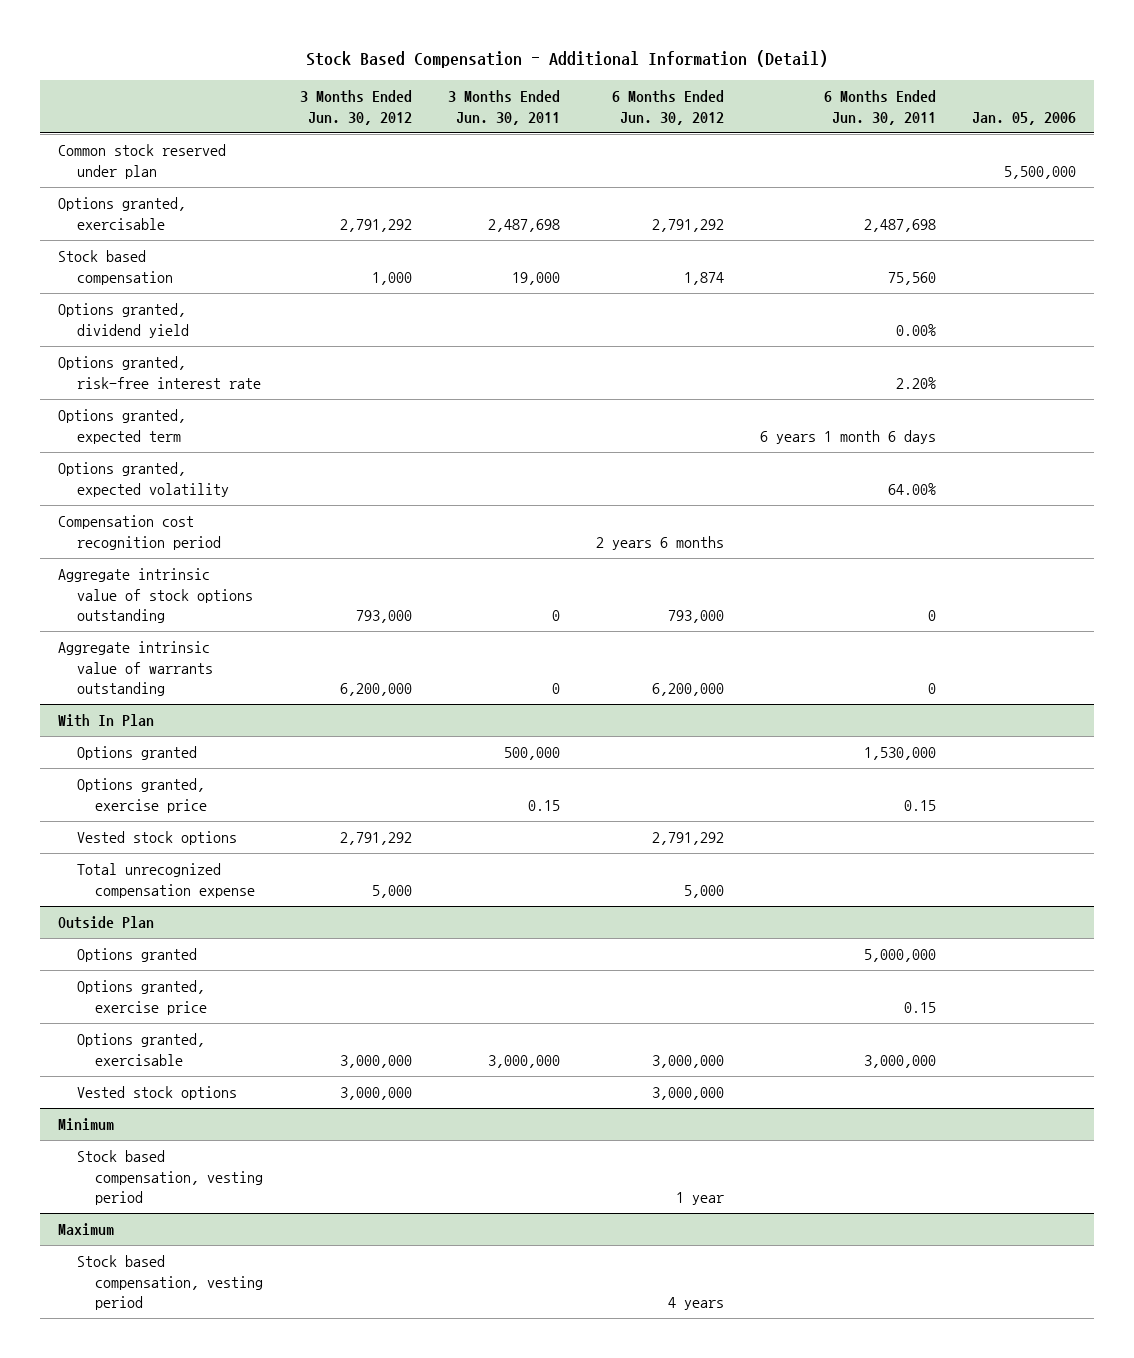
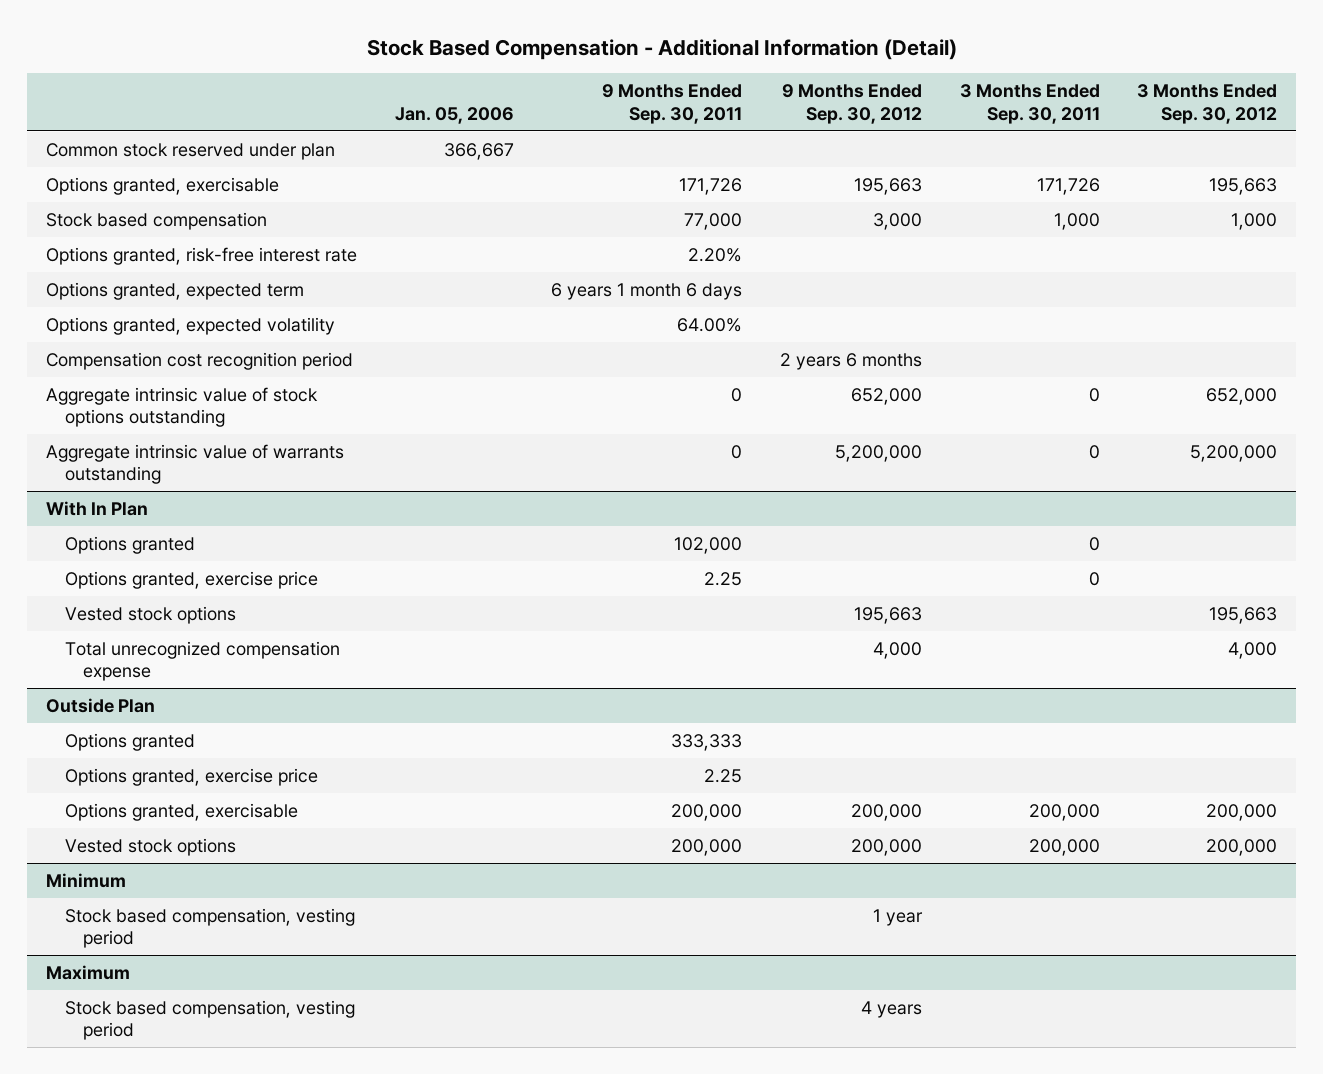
[299,90,412,125] 3 Months Ended Jun. 30, 2012 -> none
[447,90,560,125] 3 Months Ended Jun. 30, 2011 -> none
[611,90,724,125] 6 Months Ended Jun. 30, 2012 -> none
[823,90,936,125] 6 Months Ended Jun. 30, 2011 -> none
none -> [602,84,743,124] 9 Months Ended Sep. 30, 2011
none -> [781,84,922,124] 9 Months Ended Sep. 30, 2012
none -> [959,84,1100,124] 3 Months Ended Sep. 30, 2011
none -> [1137,84,1278,124] 3 Months Ended Sep. 30, 2012
[1004,165,1077,179] 5,500,000 -> [443,142,514,160] 366,667
[57,303,189,338] Options granted, dividend yield -> none

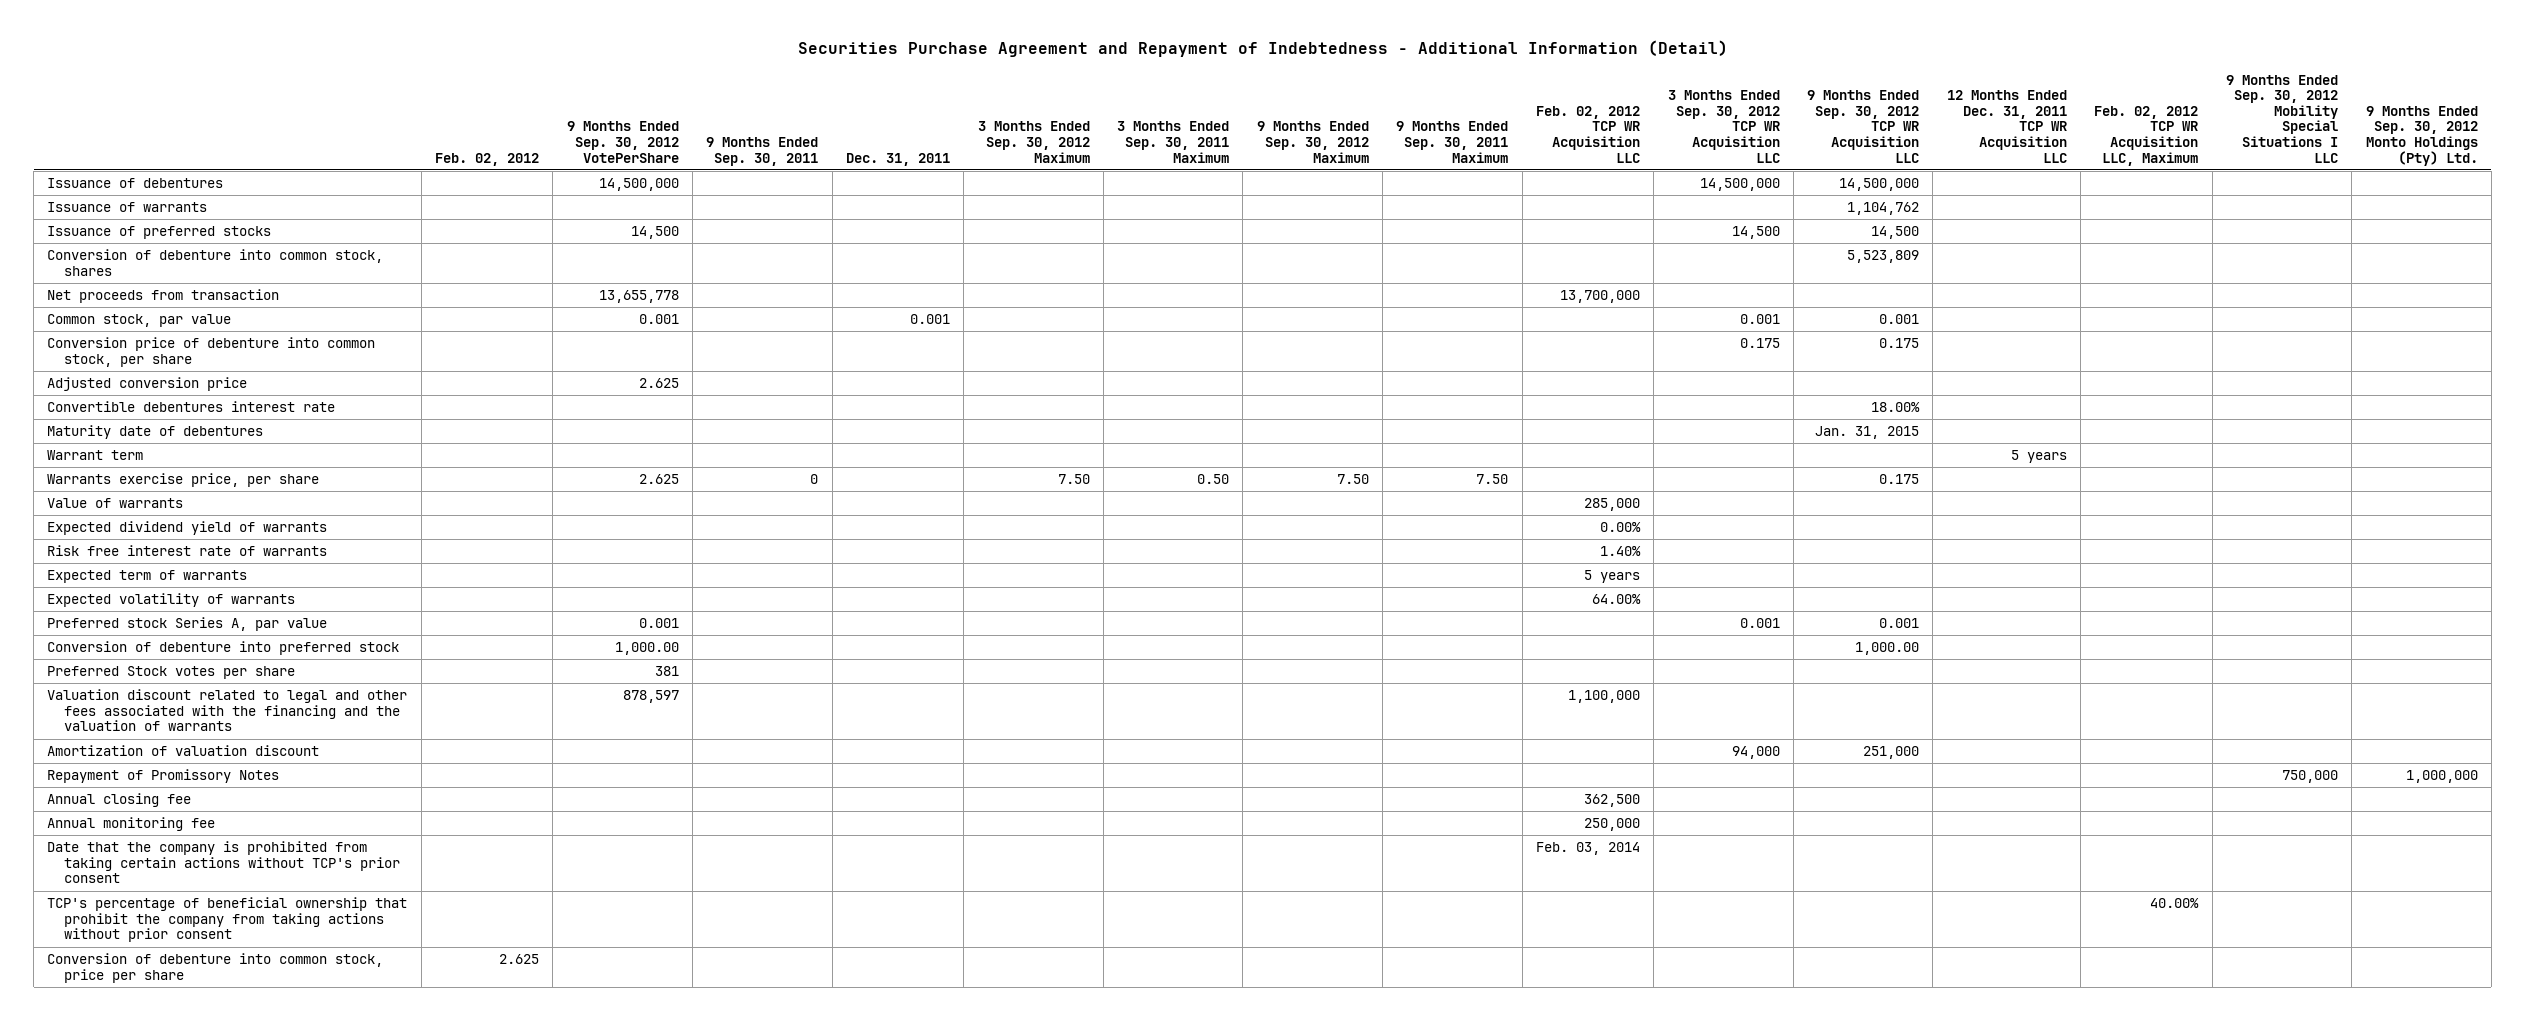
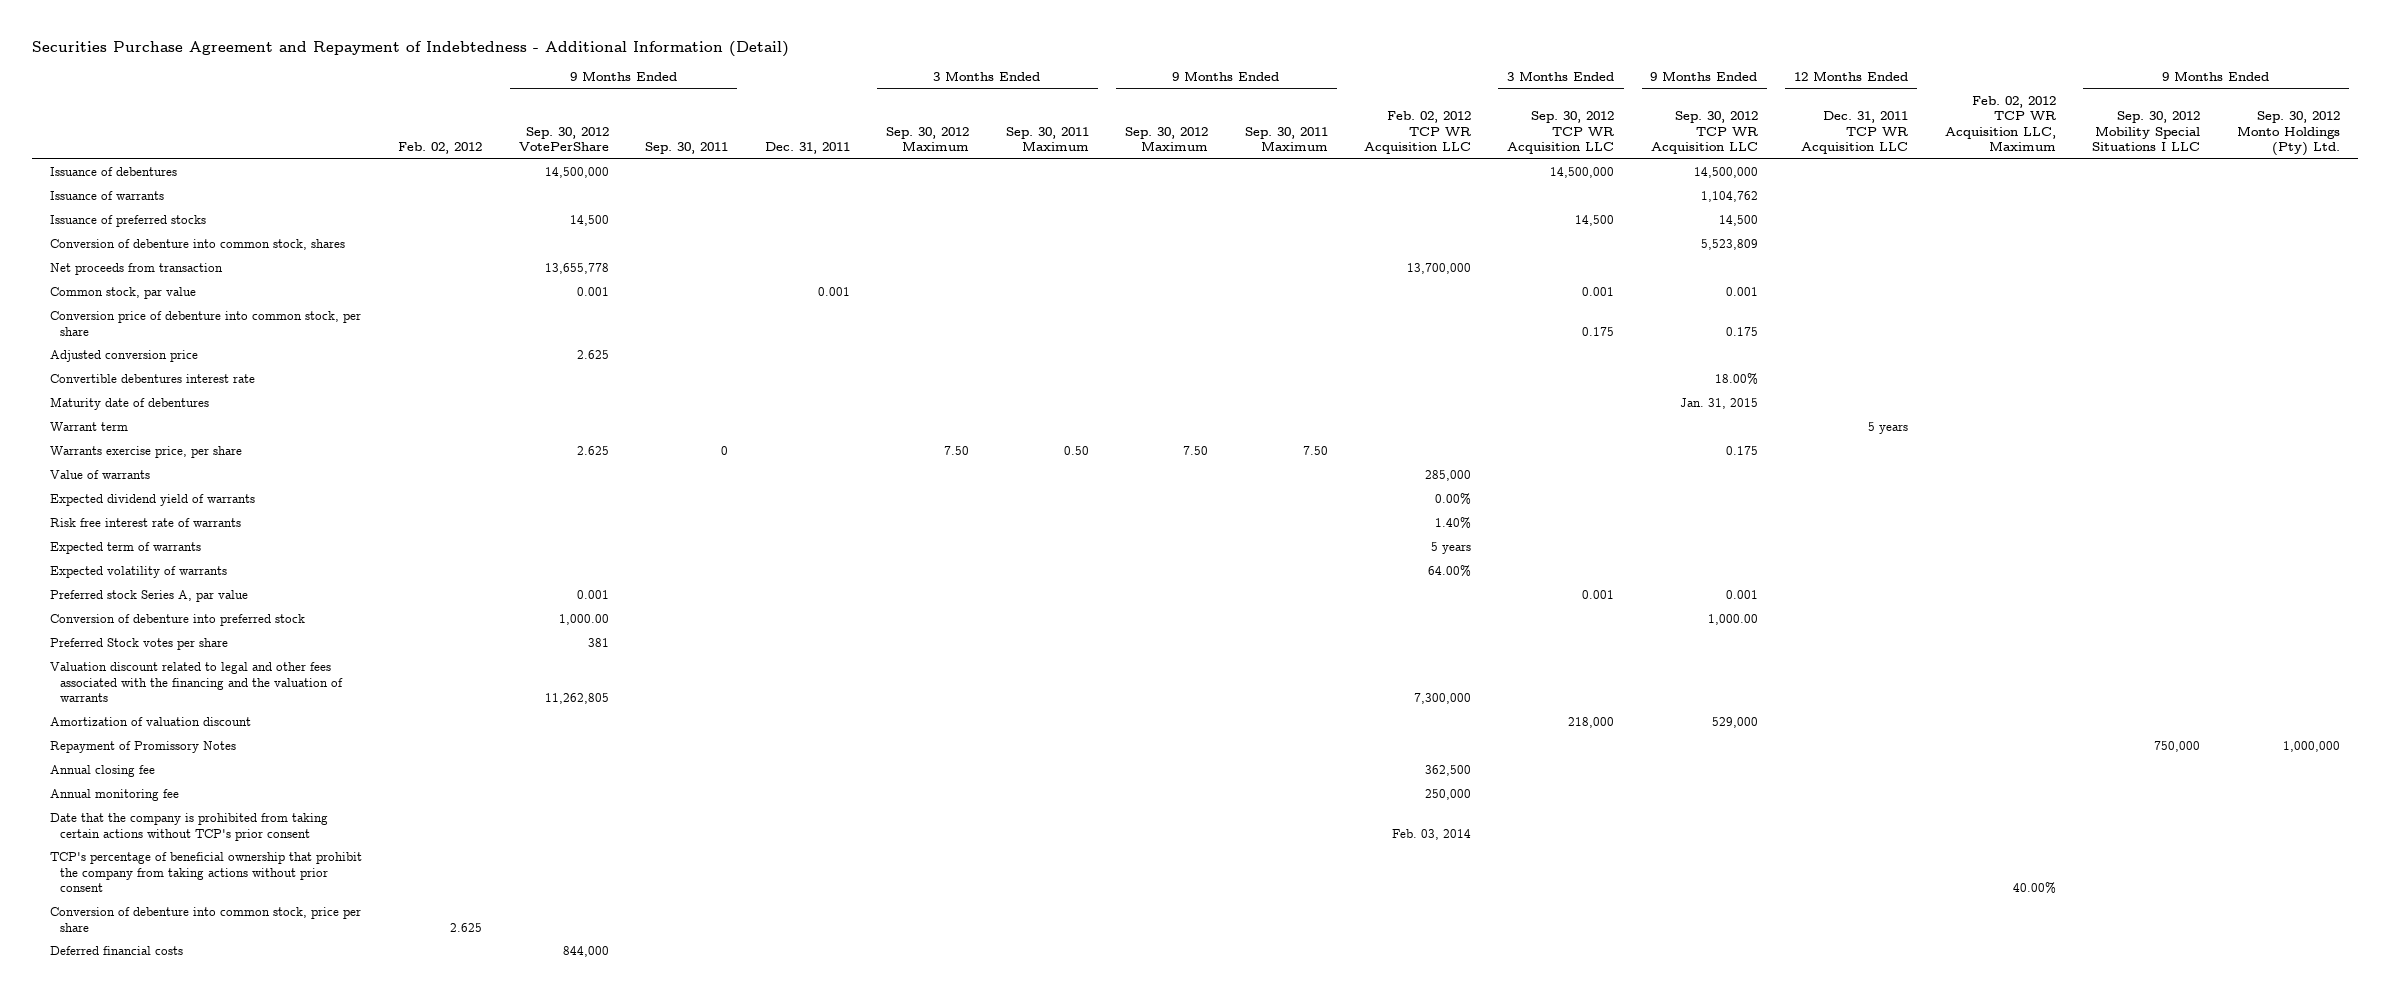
[622,690,679,704] 878,597 -> [544,693,609,705] 11,262,805
[1567,690,1640,704] 1,100,000 -> [1414,693,1472,705] 7,300,000
[1731,746,1780,760] 94,000 -> [1568,717,1615,729] 218,000
[1863,746,1920,760] 251,000 -> [1711,717,1758,729] 529,000
none -> [50,946,184,956] Deferred financial costs

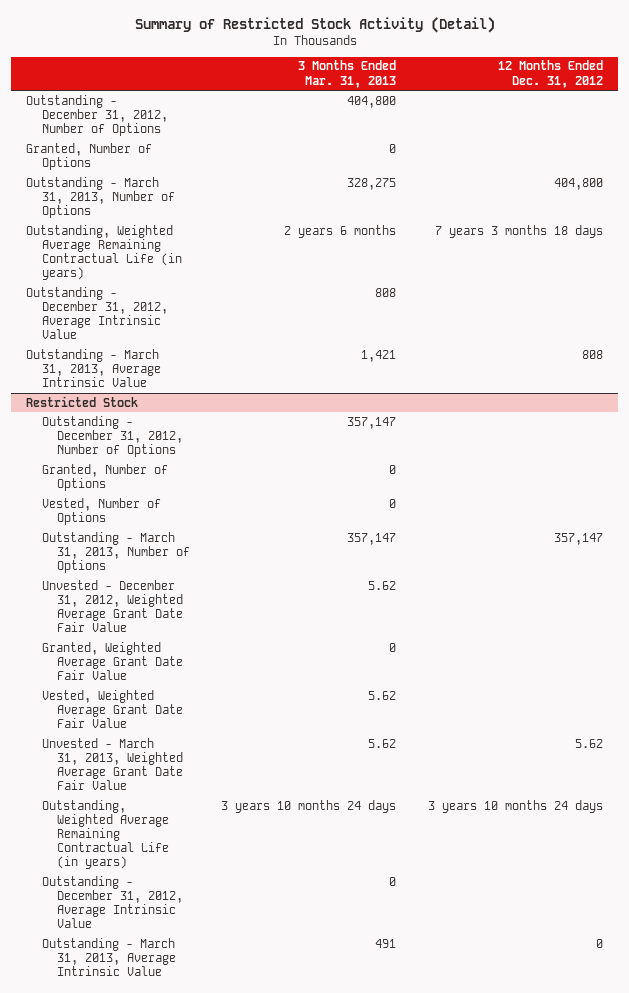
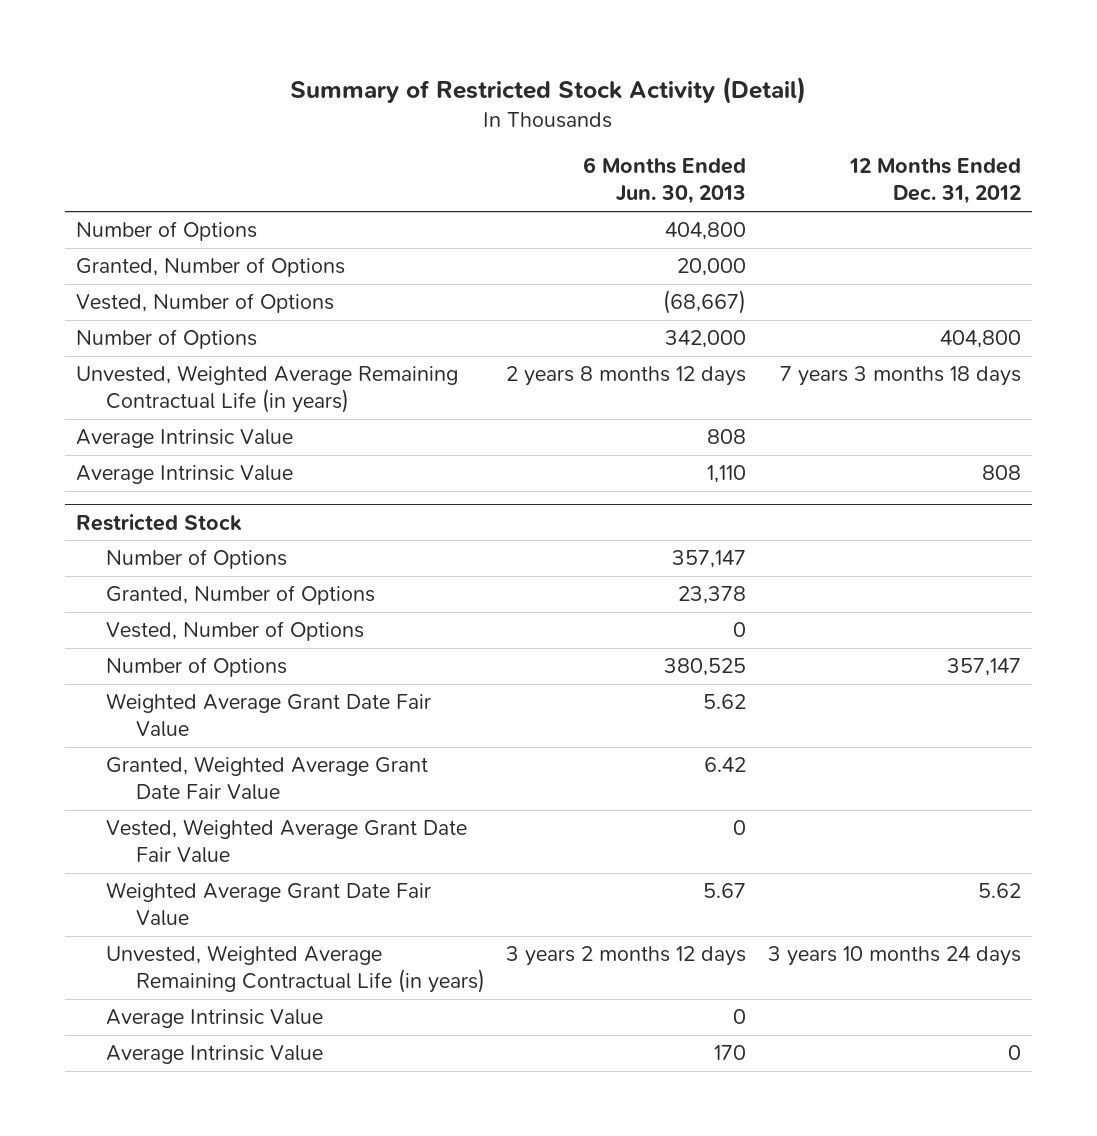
[298,60,397,88] 3 Months Ended Mar. 31, 2013 -> none
none -> [583,157,747,205] 6 Months Ended Jun. 30, 2013
[26,94,168,137] Outstanding - December 31, 2012, Number of Options -> [75,221,257,242] Number of Options
none -> [75,293,334,314] Vested, Number of Options
[26,176,175,219] Outstanding - March 31, 2013, Number of Options -> [75,329,257,350] Number of Options
[26,224,182,281] Outstanding, Weighted Average Remaining Contractual Life (in years) -> [75,365,458,414] Unvested, Weighted Average Remaining Contractual Life (in years)
[26,286,168,340] Outstanding - December 31, 2012, Average Intrinsic Value -> [75,429,293,449] Average Intrinsic Value
[26,348,161,388] Outstanding - March 31, 2013, Average Intrinsic Value -> [75,465,293,485] Average Intrinsic Value
[41,415,184,458] Outstanding - December 31, 2012, Number of Options -> [105,549,287,570] Number of Options
[41,531,191,574] Outstanding - March 31, 2013, Number of Options -> [105,657,287,678] Number of Options
[41,579,184,633] Unvested - December 31, 2012, Weighted Average Grant Date Fair Value -> [105,693,431,738] Weighted Average Grant Date Fair Value
[41,737,184,791] Unvested - March 31, 2013, Weighted Average Grant Date Fair Value -> [105,882,431,927] Weighted Average Grant Date Fair Value
[41,799,170,870] Outstanding, Weighted Average Remaining Contractual Life (in years) -> [105,945,485,994] Unvested, Weighted Average Remaining Contractual Life (in years)
[41,875,184,929] Outstanding - December 31, 2012, Average Intrinsic Value -> [105,1009,323,1029] Average Intrinsic Value
[41,937,177,977] Outstanding - March 31, 2013, Average Intrinsic Value -> [105,1045,323,1065] Average Intrinsic Value

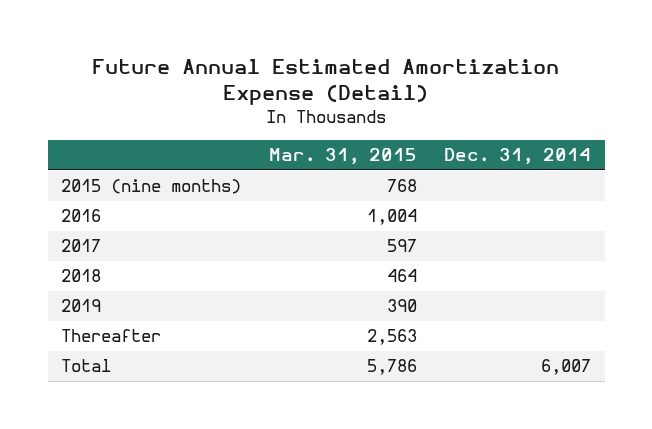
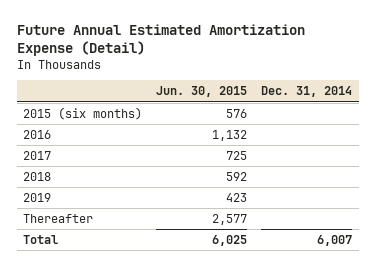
[268,148,417,165] Mar. 31, 2015 -> none
none -> [156,86,248,98] Jun. 30, 2015
[61,179,242,195] 2015 (nine months) -> [23,106,143,120] 2015 (six months)

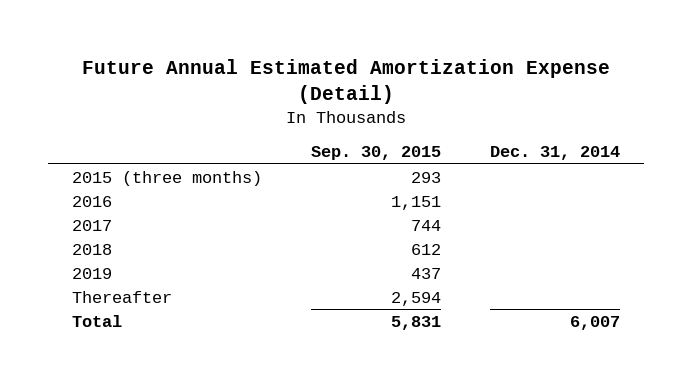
[156,86,248,98] Jun. 30, 2015 -> none
none -> [311,146,442,161] Sep. 30, 2015
[23,106,143,120] 2015 (six months) -> [72,170,263,186] 2015 (three months)

